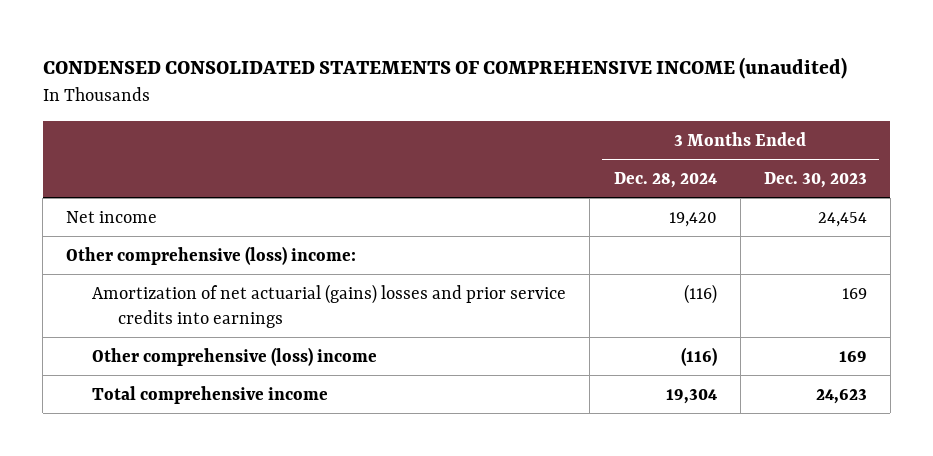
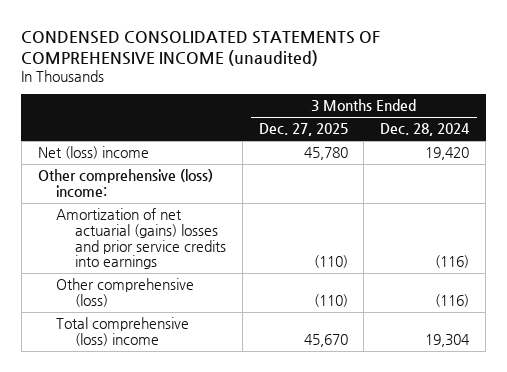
[763,172,867,189] Dec. 30, 2023 -> none
none -> [258,123,348,137] Dec. 27, 2025
[66,210,158,223] Net income -> [37,146,149,160] Net (loss) income
[92,346,378,366] Other comprehensive (loss) income -> [56,278,195,307] Other comprehensive (loss)
[92,385,329,404] Total comprehensive income -> [56,317,190,346] Total comprehensive (loss) income

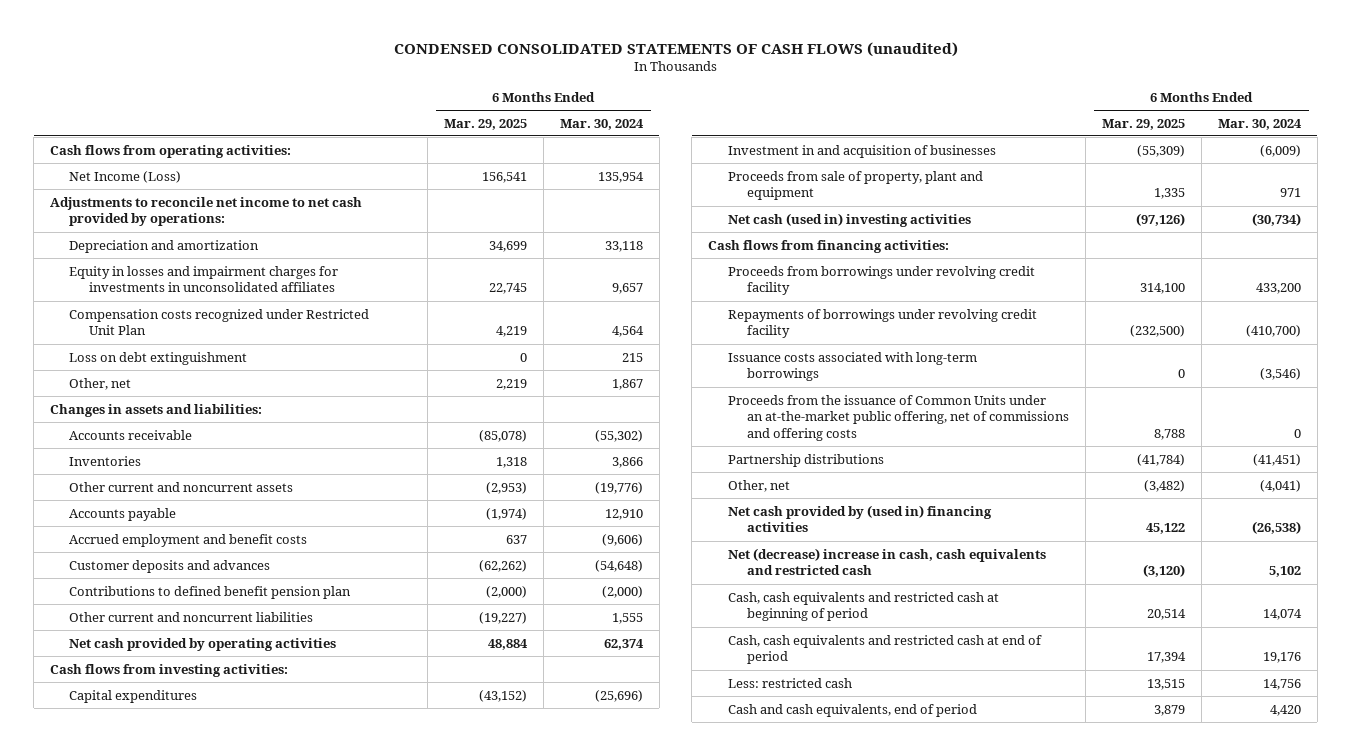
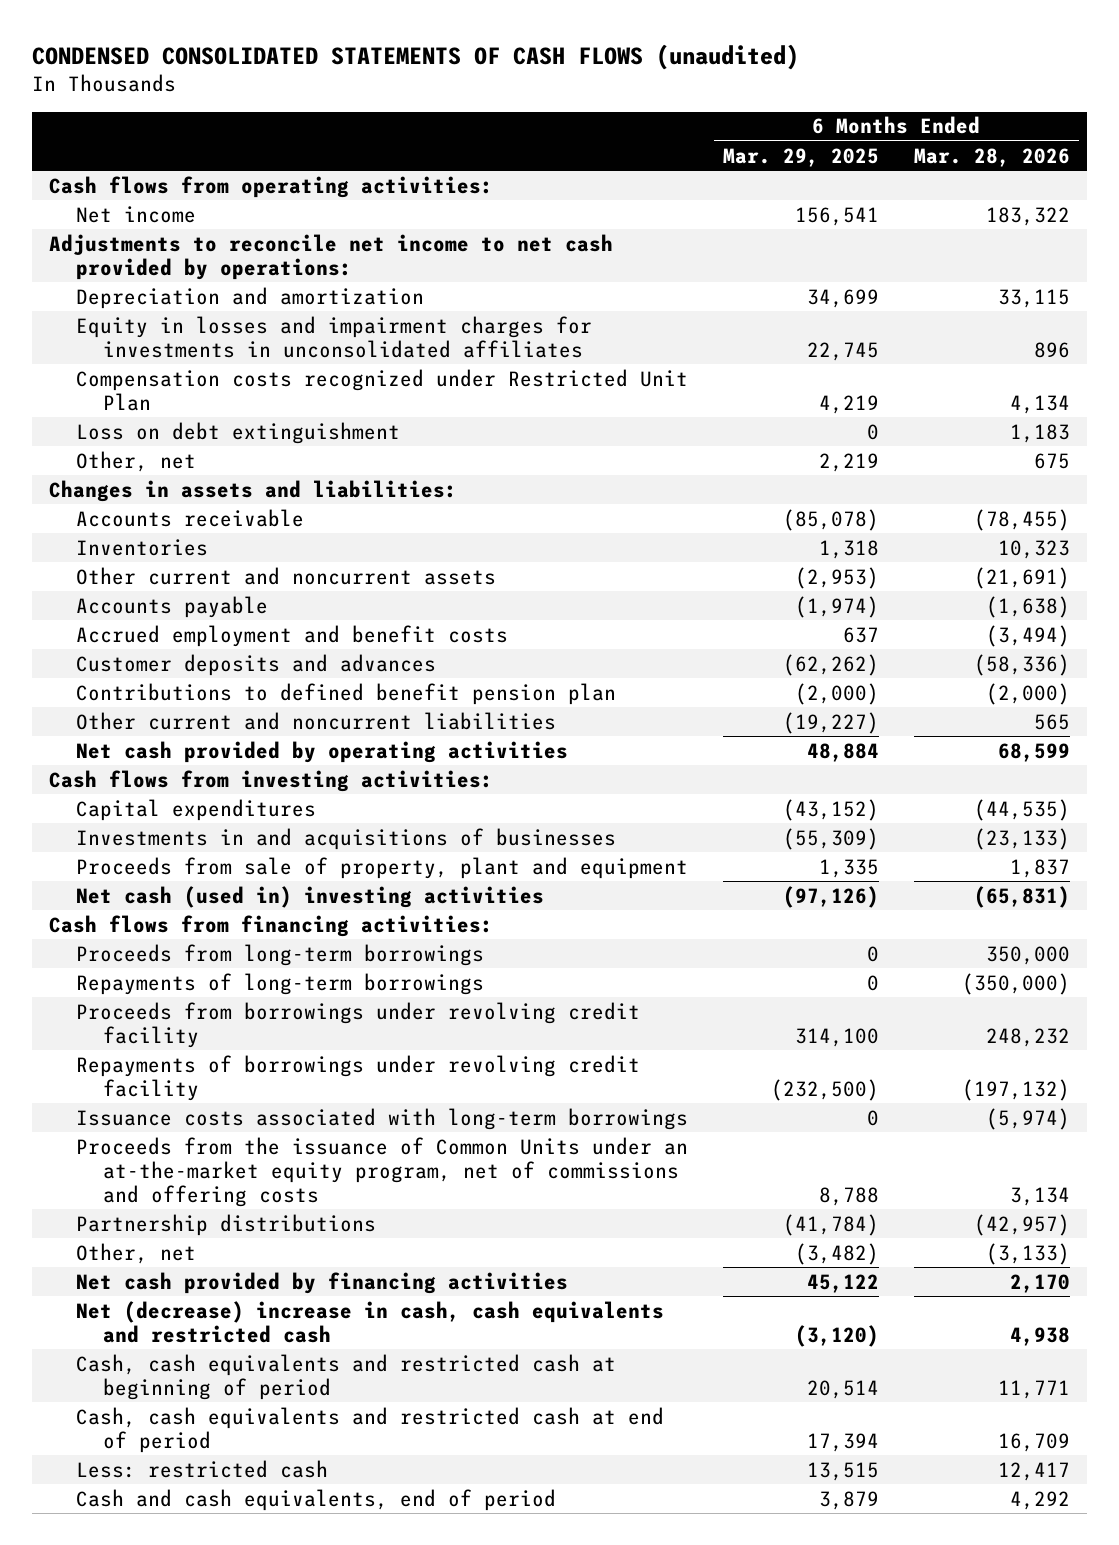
[559,118,644,130] Mar. 30, 2024 -> none
none -> [913,147,1070,167] Mar. 28, 2026
[69,170,182,183] Net Income (Loss) -> [76,205,197,223] Net income
[727,144,996,158] Investment in and acquisition of businesses -> [76,827,617,850] Investments in and acquisitions of businesses
none -> [76,943,485,966] Proceeds from long-term borrowings
none -> [76,972,485,995] Repayments of long-term borrowings
[727,394,1069,442] Proceeds from the issuance of Common Units under an at-the-market public offering, net of commissions and offering costs -> [76,1136,689,1207] Proceeds from the issuance of Common Units under an at-the-market equity program, net of commissions and offering costs
[727,504,992,533] Net cash provided by (used in) financing activities -> [76,1271,569,1294] Net cash provided by financing activities

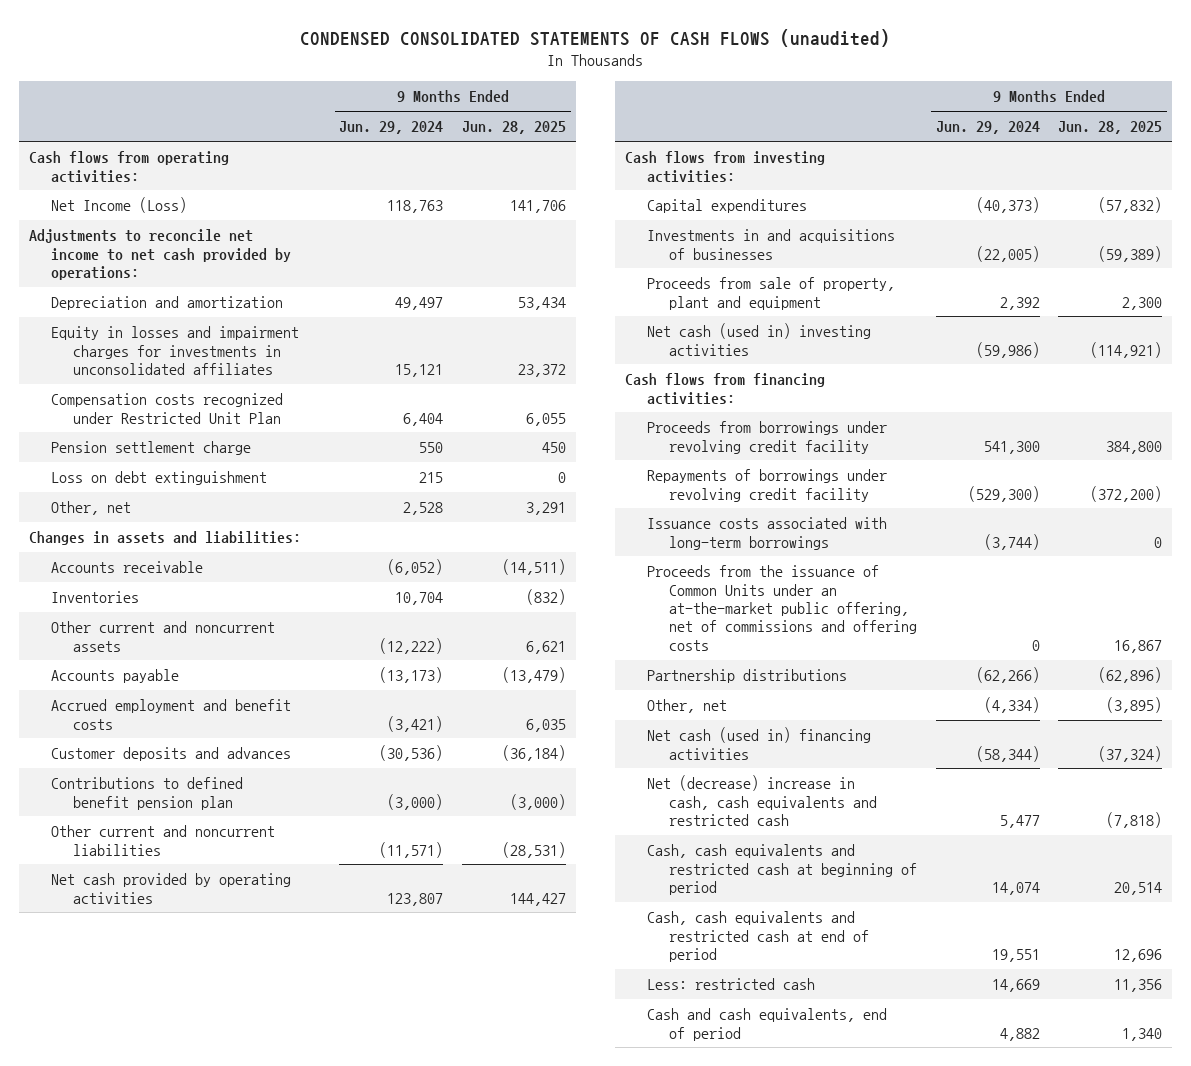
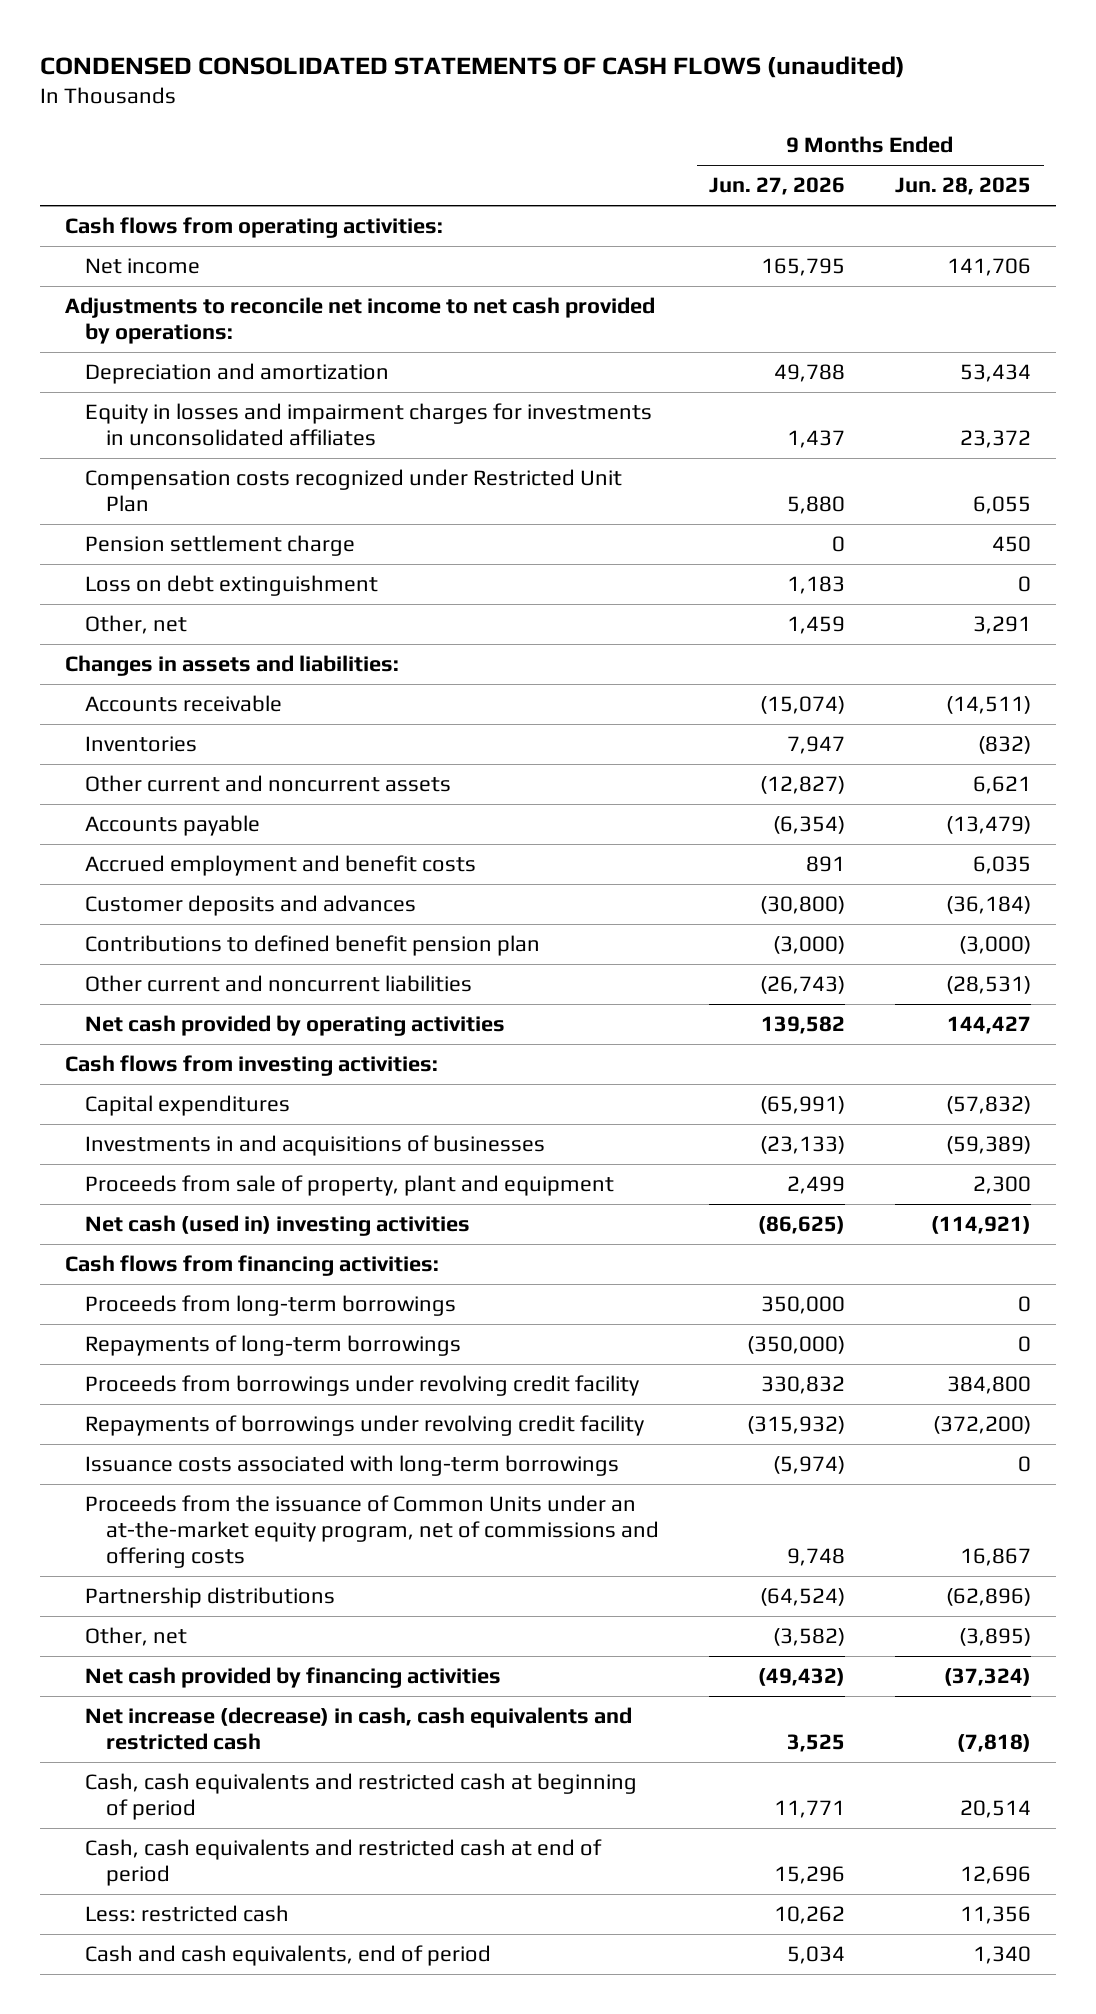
[339,121,444,135] Jun. 29, 2024 -> none
none -> [709,177,846,196] Jun. 27, 2026
[50,197,187,214] Net Income (Loss) -> [85,258,201,275] Net income
none -> [85,1295,457,1317] Proceeds from long-term borrowings
none -> [85,1335,462,1357] Repayments of long-term borrowings
[646,565,917,651] Proceeds from the issuance of Common Units under an at-the-market public offering, net of commissions and offering costs -> [85,1495,660,1569] Proceeds from the issuance of Common Units under an at-the-market equity program, net of commissions and offering costs
[646,727,871,760] Net cash (used in) financing activities -> [85,1667,502,1689] Net cash provided by financing activities
[646,775,877,827] Net (decrease) increase in cash, cash equivalents and restricted cash -> [85,1707,633,1751] Net increase (decrease) in cash, cash equivalents and restricted cash

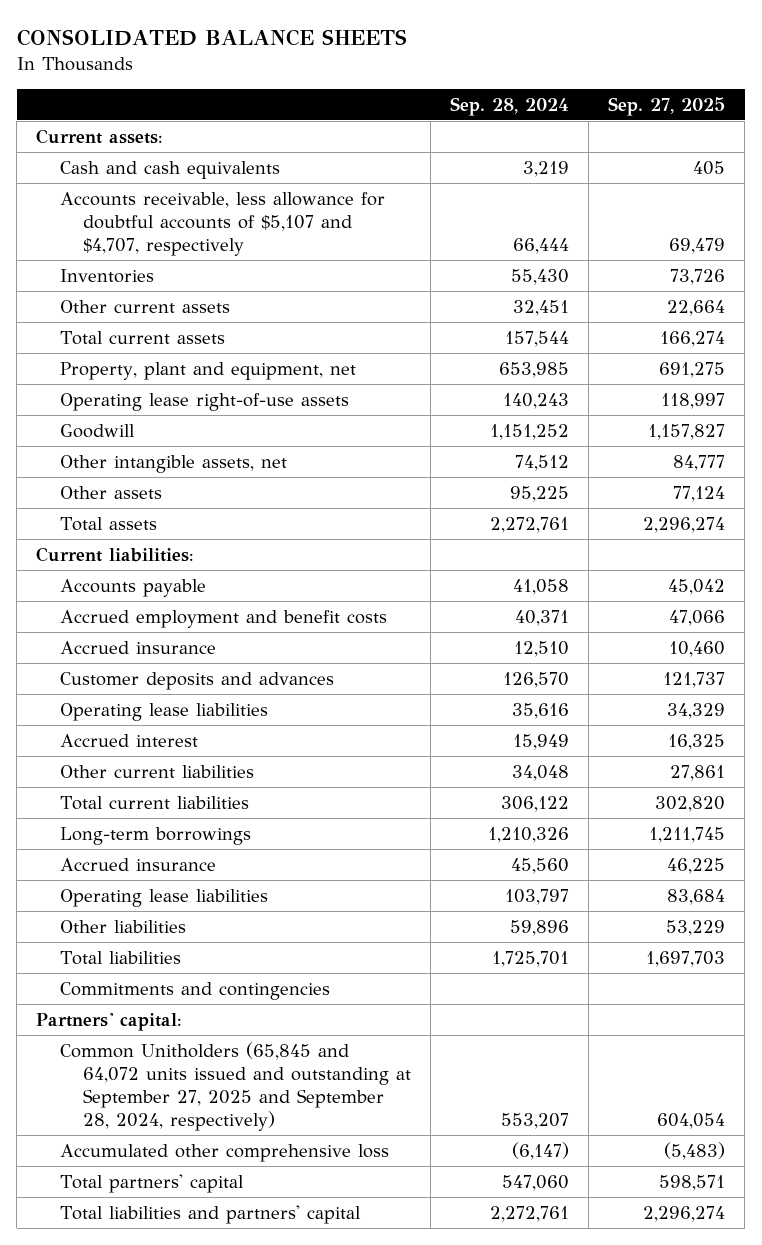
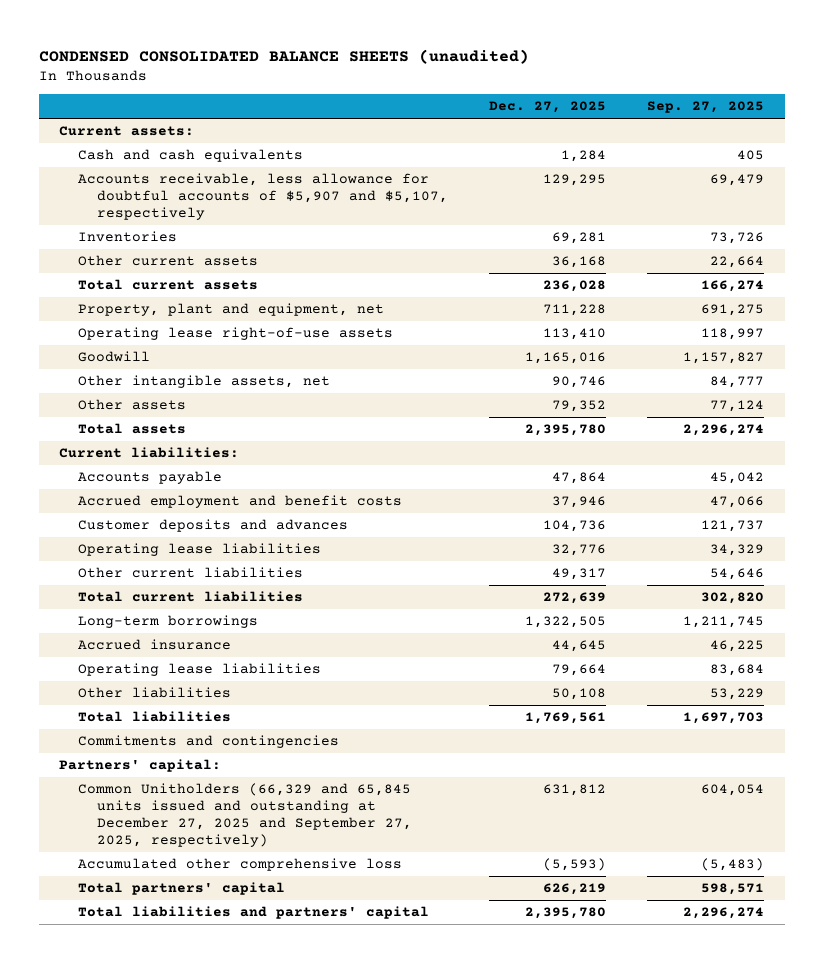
[16,29,407,47] CONSOLIDATED BALANCE SHEETS -> [38,48,529,64] CONDENSED CONSOLIDATED BALANCE SHEETS (unaudited)
[450,96,570,116] Sep. 28, 2024 -> none
none -> [489,101,607,114] Dec. 27, 2025
[59,191,385,256] Accounts receivable, less allowance for doubtful accounts of $5,107 and $4,707, respectively -> [78,173,449,221] Accounts receivable, less allowance for doubtful accounts of $5,907 and $5,107, respectively
[59,640,216,654] Accrued insurance -> none
[59,733,198,747] Accrued interest -> none
[670,764,726,781] 27,861 -> [710,568,765,581] 54,646
[59,1041,412,1131] Common Unitholders (65,845 and 64,072 units issued and outstanding at September 27, 2025 and September 28, 2024, respectively) -> [78,783,413,848] Common Unitholders (66,329 and 65,845 units issued and outstanding at December 27, 2025 and September 27, 2025, respectively)

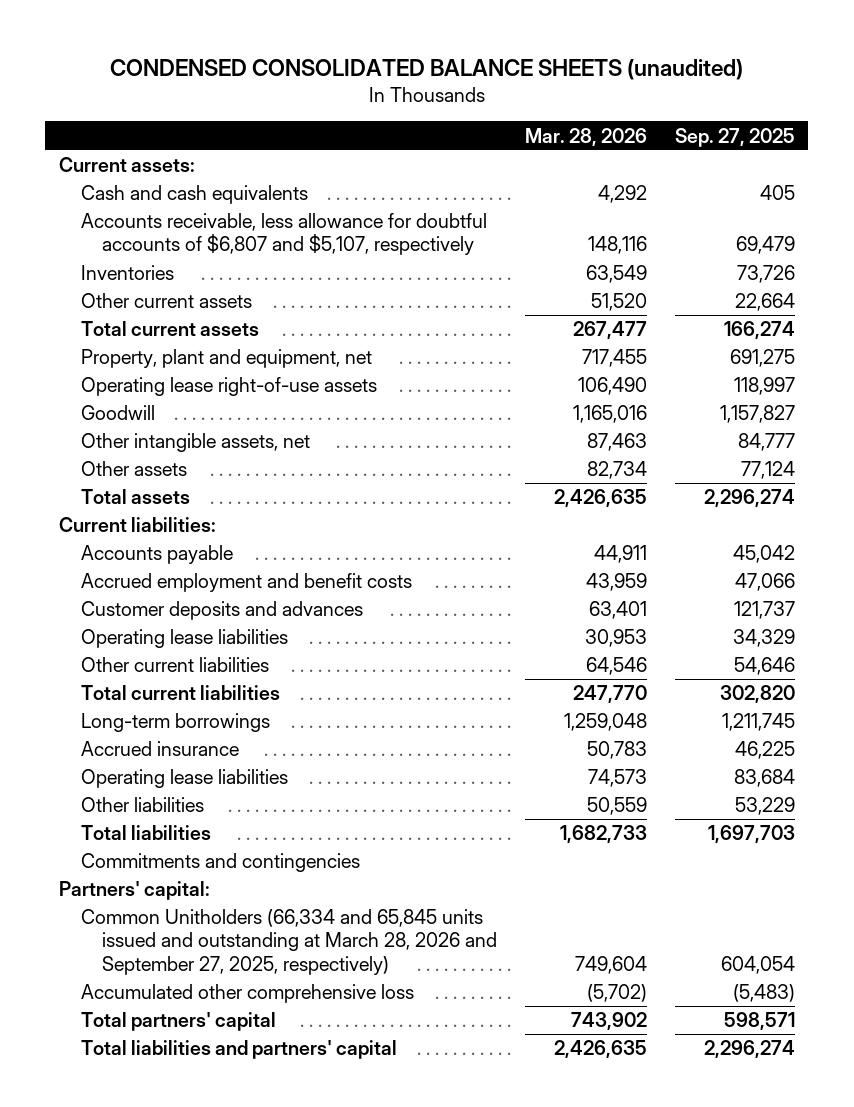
[489,101,607,114] Dec. 27, 2025 -> none
none -> [524,127,647,146] Mar. 28, 2026
[78,173,449,221] Accounts receivable, less allowance for doubtful accounts of $5,907 and $5,107, respectively -> [80,213,487,256] Accounts receivable, less allowance for doubtful accounts of $6,807 and $5,107, respectively
[78,783,413,848] Common Unitholders (66,329 and 65,845 units issued and outstanding at December 27, 2025 and September 27, 2025, respectively) -> [80,909,498,975] Common Unitholders (66,334 and 65,845 units issued and outstanding at March 28, 2026 and September 27, 2025, respectively)

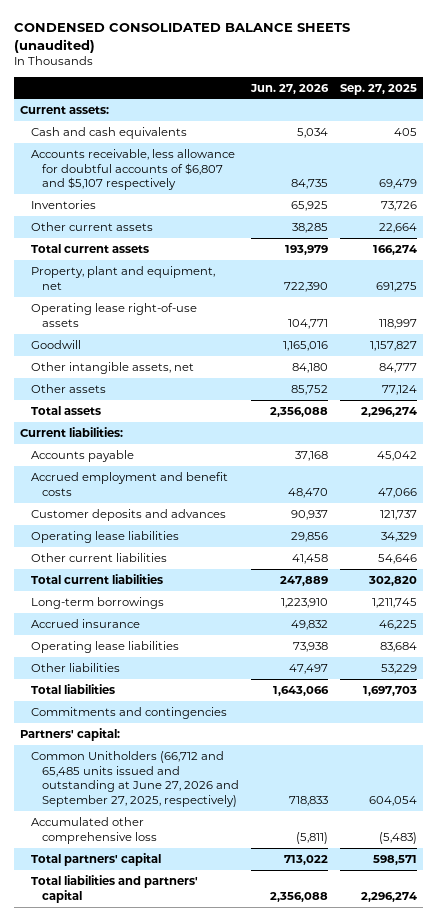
[524,127,647,146] Mar. 28, 2026 -> none
none -> [250,83,330,94] Jun. 27, 2026
[80,213,487,256] Accounts receivable, less allowance for doubtful accounts of $6,807 and $5,107, respectively -> [31,148,236,191] Accounts receivable, less allowance for doubtful accounts of $6,807 and $5,107 respectively
[80,909,498,975] Common Unitholders (66,334 and 65,845 units issued and outstanding at March 28, 2026 and September 27, 2025, respectively) -> [31,750,240,807] Common Unitholders (66,712 and 65,485 units issued and outstanding at June 27, 2026 and September 27, 2025, respectively)

